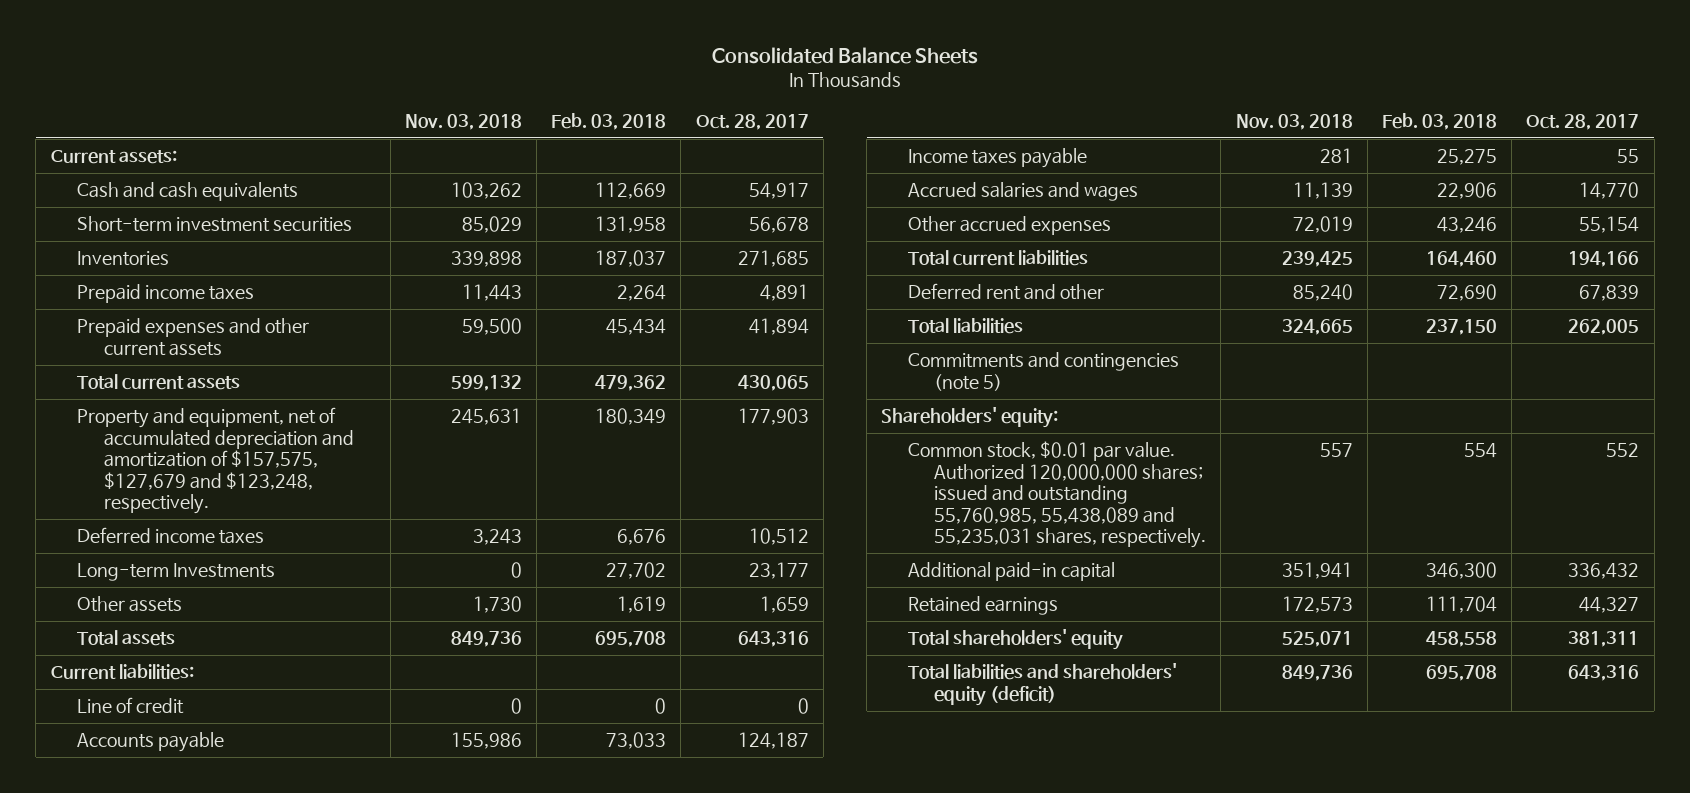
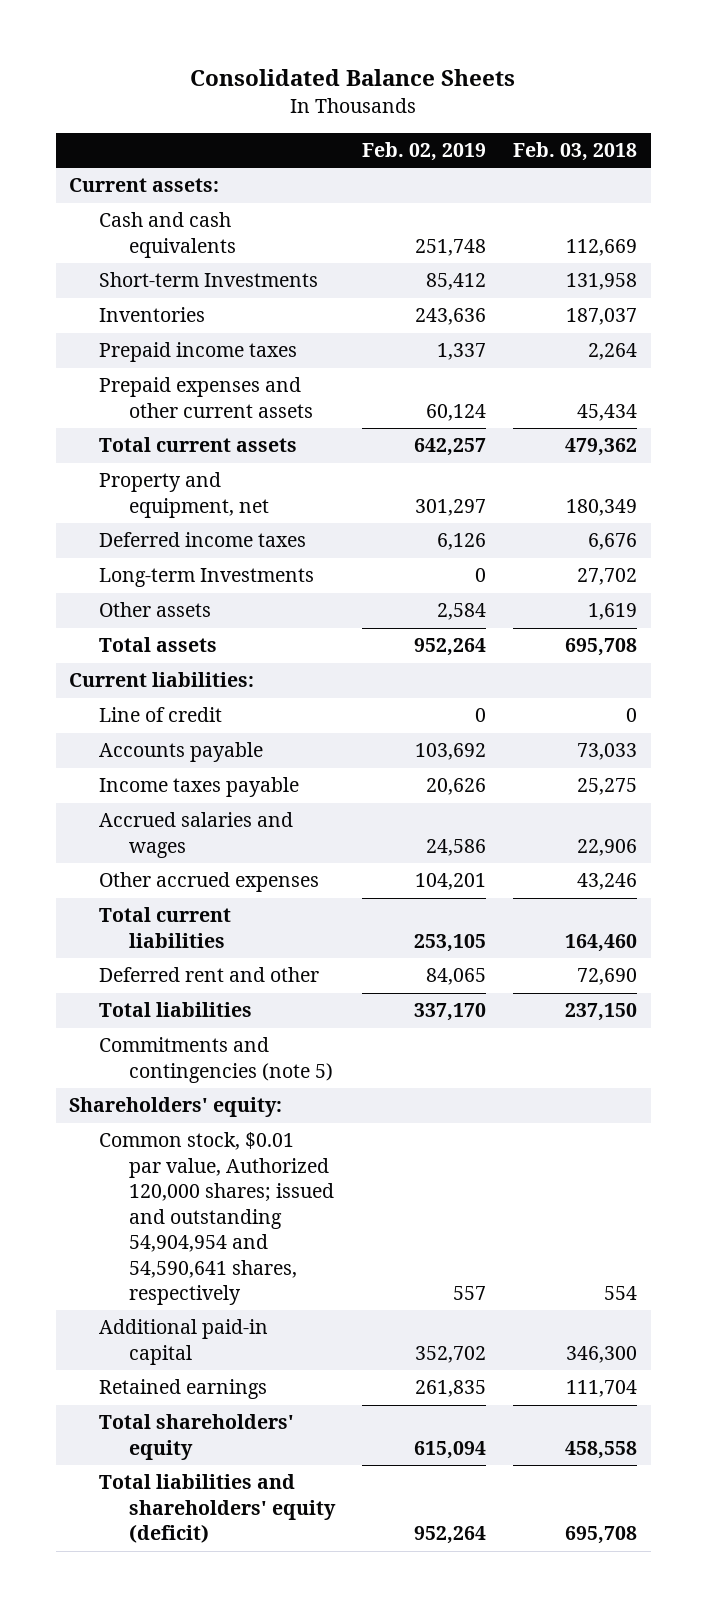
[404,113,522,130] Nov. 03, 2018 -> none
[695,113,809,130] Oct. 28, 2017 -> none
none -> [362,142,487,162] Feb. 02, 2019
[77,216,353,233] Short-term investment securities -> [99,272,319,288] Short-term Investments
[77,407,354,515] Property and equipment, net of accumulated depreciation and amortization of $157,575, $127,679 and $123,248, respectively. -> [99,472,270,518] Property and equipment, net
[907,441,1207,549] Common stock, $0.01 par value. Authorized 120,000,000 shares; issued and outstanding 55,760,985, 55,438,089 and 55,235,031 shares, respectively. -> [99,1132,335,1305] Common stock, $0.01 par value, Authorized 120,000 shares; issued and outstanding 54,904,954 and 54,590,641 shares, respectively

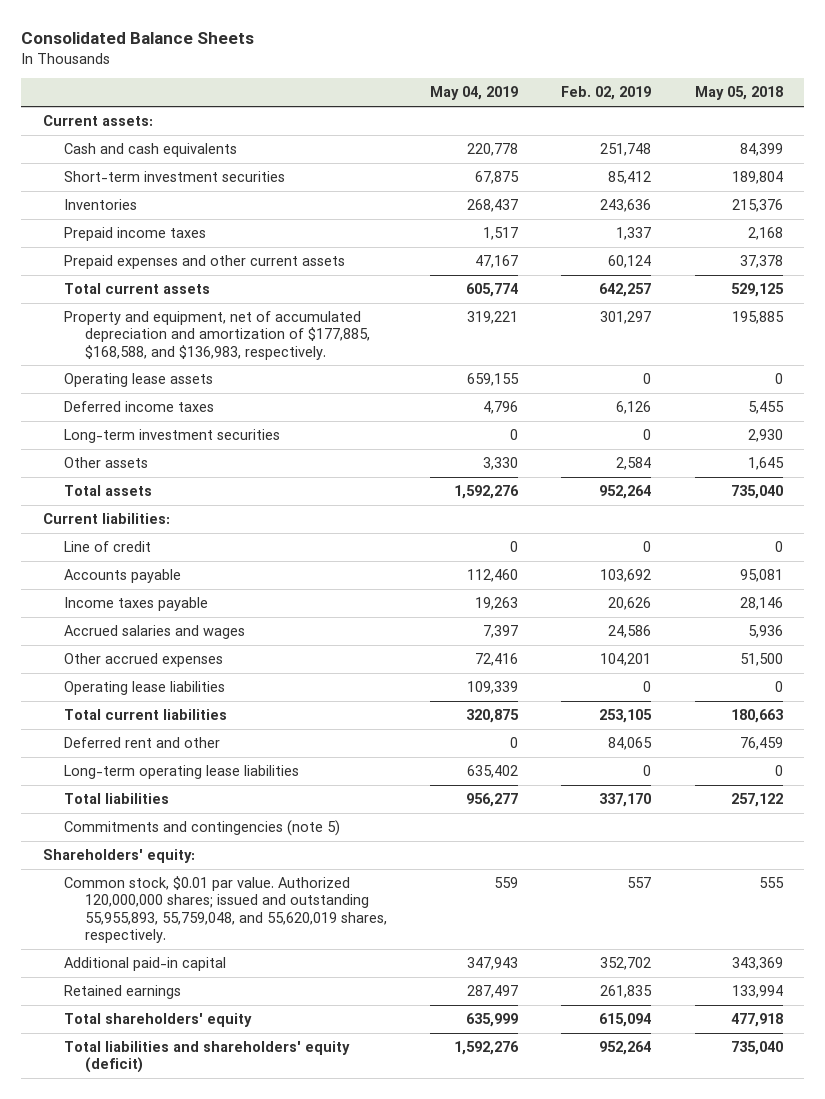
[513,142,638,162] Feb. 03, 2018 -> none
none -> [430,86,519,101] May 04, 2019
none -> [694,86,783,101] May 05, 2018
[99,272,319,288] Short-term Investments -> [63,171,285,183] Short-term investment securities
[99,472,270,518] Property and equipment, net -> [63,311,371,360] Property and equipment, net of accumulated depreciation and amortization of $177,885, $168,588, and $136,983, respectively.
none -> [63,373,213,388] Operating lease assets
[99,568,315,588] Long-term Investments -> [63,429,280,444] Long-term investment securities
none -> [63,681,225,696] Operating lease liabilities
none -> [63,765,299,780] Long-term operating lease liabilities
[99,1132,335,1305] Common stock, $0.01 par value, Authorized 120,000 shares; issued and outstanding 54,904,954 and 54,590,641 shares, respectively -> [63,876,388,944] Common stock, $0.01 par value. Authorized 120,000,000 shares; issued and outstanding 55,955,893, 55,759,048, and 55,620,019 shares, respectively.

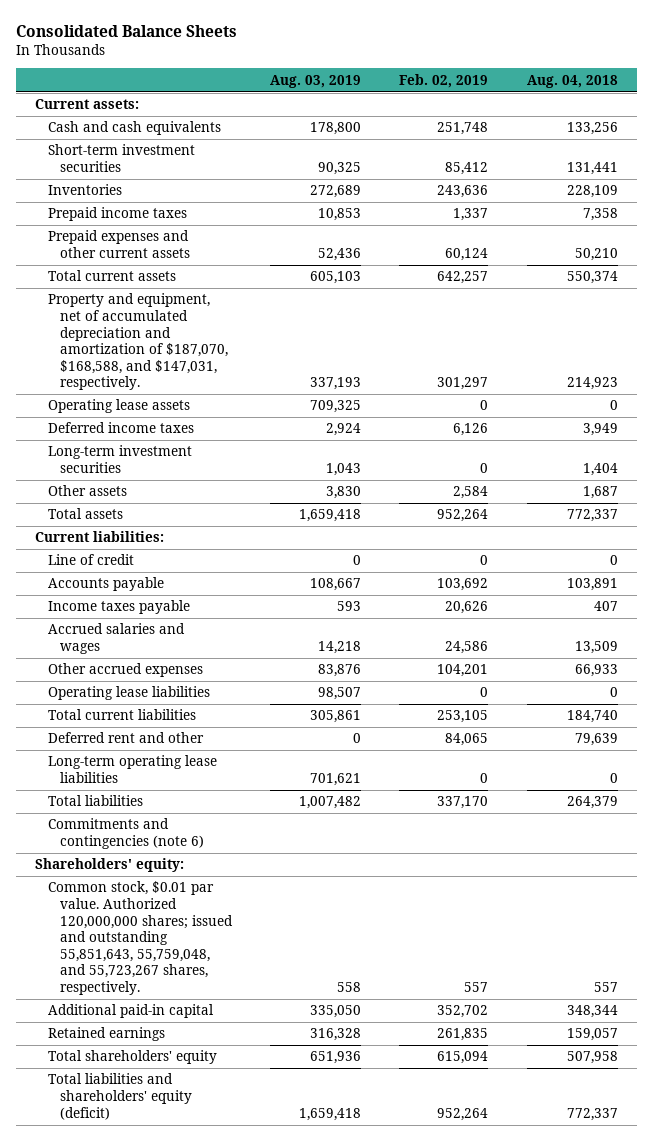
[430,86,519,101] May 04, 2019 -> none
[694,86,783,101] May 05, 2018 -> none
none -> [270,74,362,88] Aug. 03, 2019
none -> [526,74,618,88] Aug. 04, 2018
[63,311,371,360] Property and equipment, net of accumulated depreciation and amortization of $177,885, $168,588, and $136,983, respectively. -> [47,293,229,391] Property and equipment, net of accumulated depreciation and amortization of $187,070, $168,588, and $147,031, respectively.
[63,820,340,837] Commitments and contingencies (note 5) -> [47,818,205,850] Commitments and contingencies (note 6)
[63,876,388,944] Common stock, $0.01 par value. Authorized 120,000,000 shares; issued and outstanding 55,955,893, 55,759,048, and 55,620,019 shares, respectively. -> [47,881,234,995] Common stock, $0.01 par value. Authorized 120,000,000 shares; issued and outstanding 55,851,643, 55,759,048, and 55,723,267 shares, respectively.

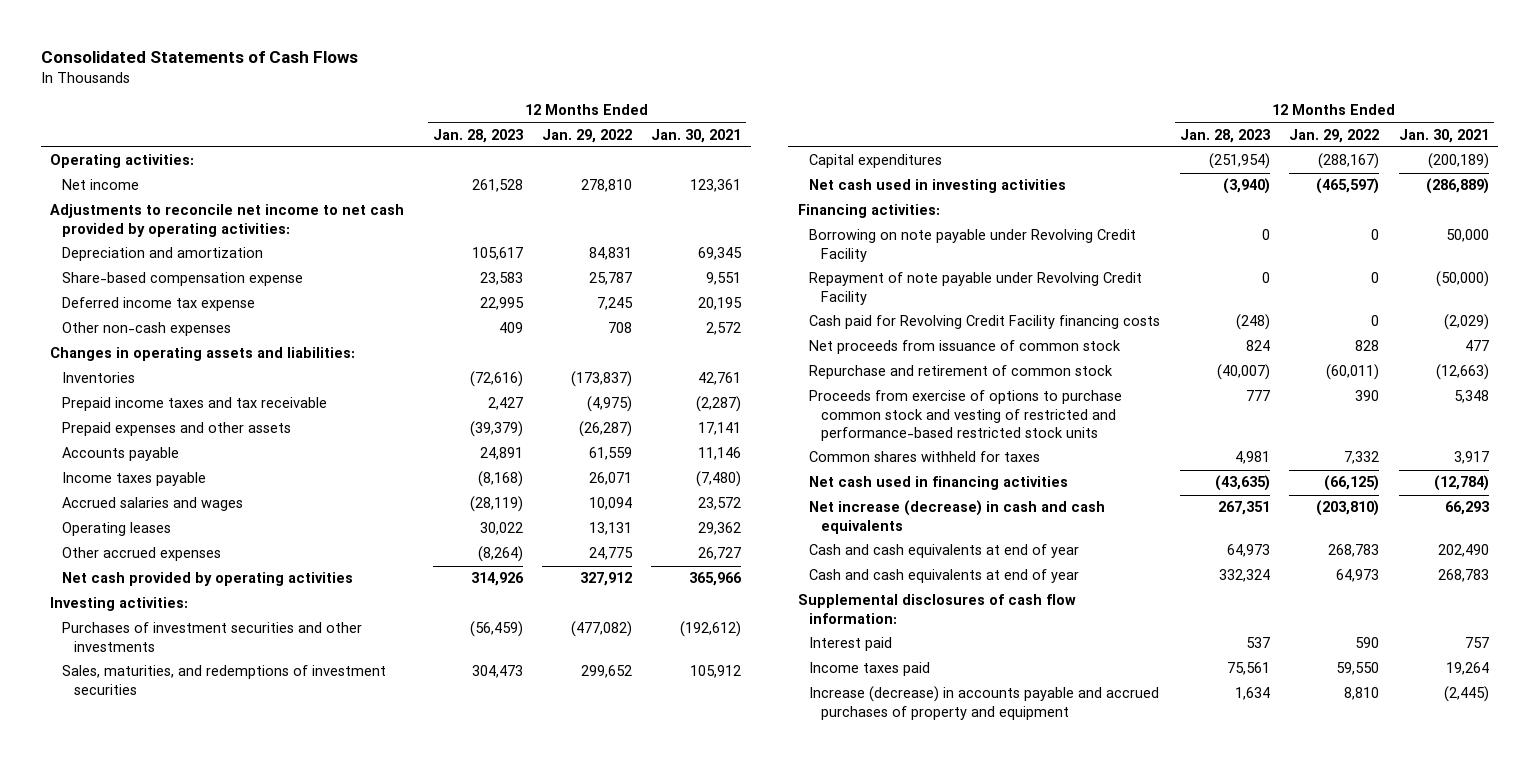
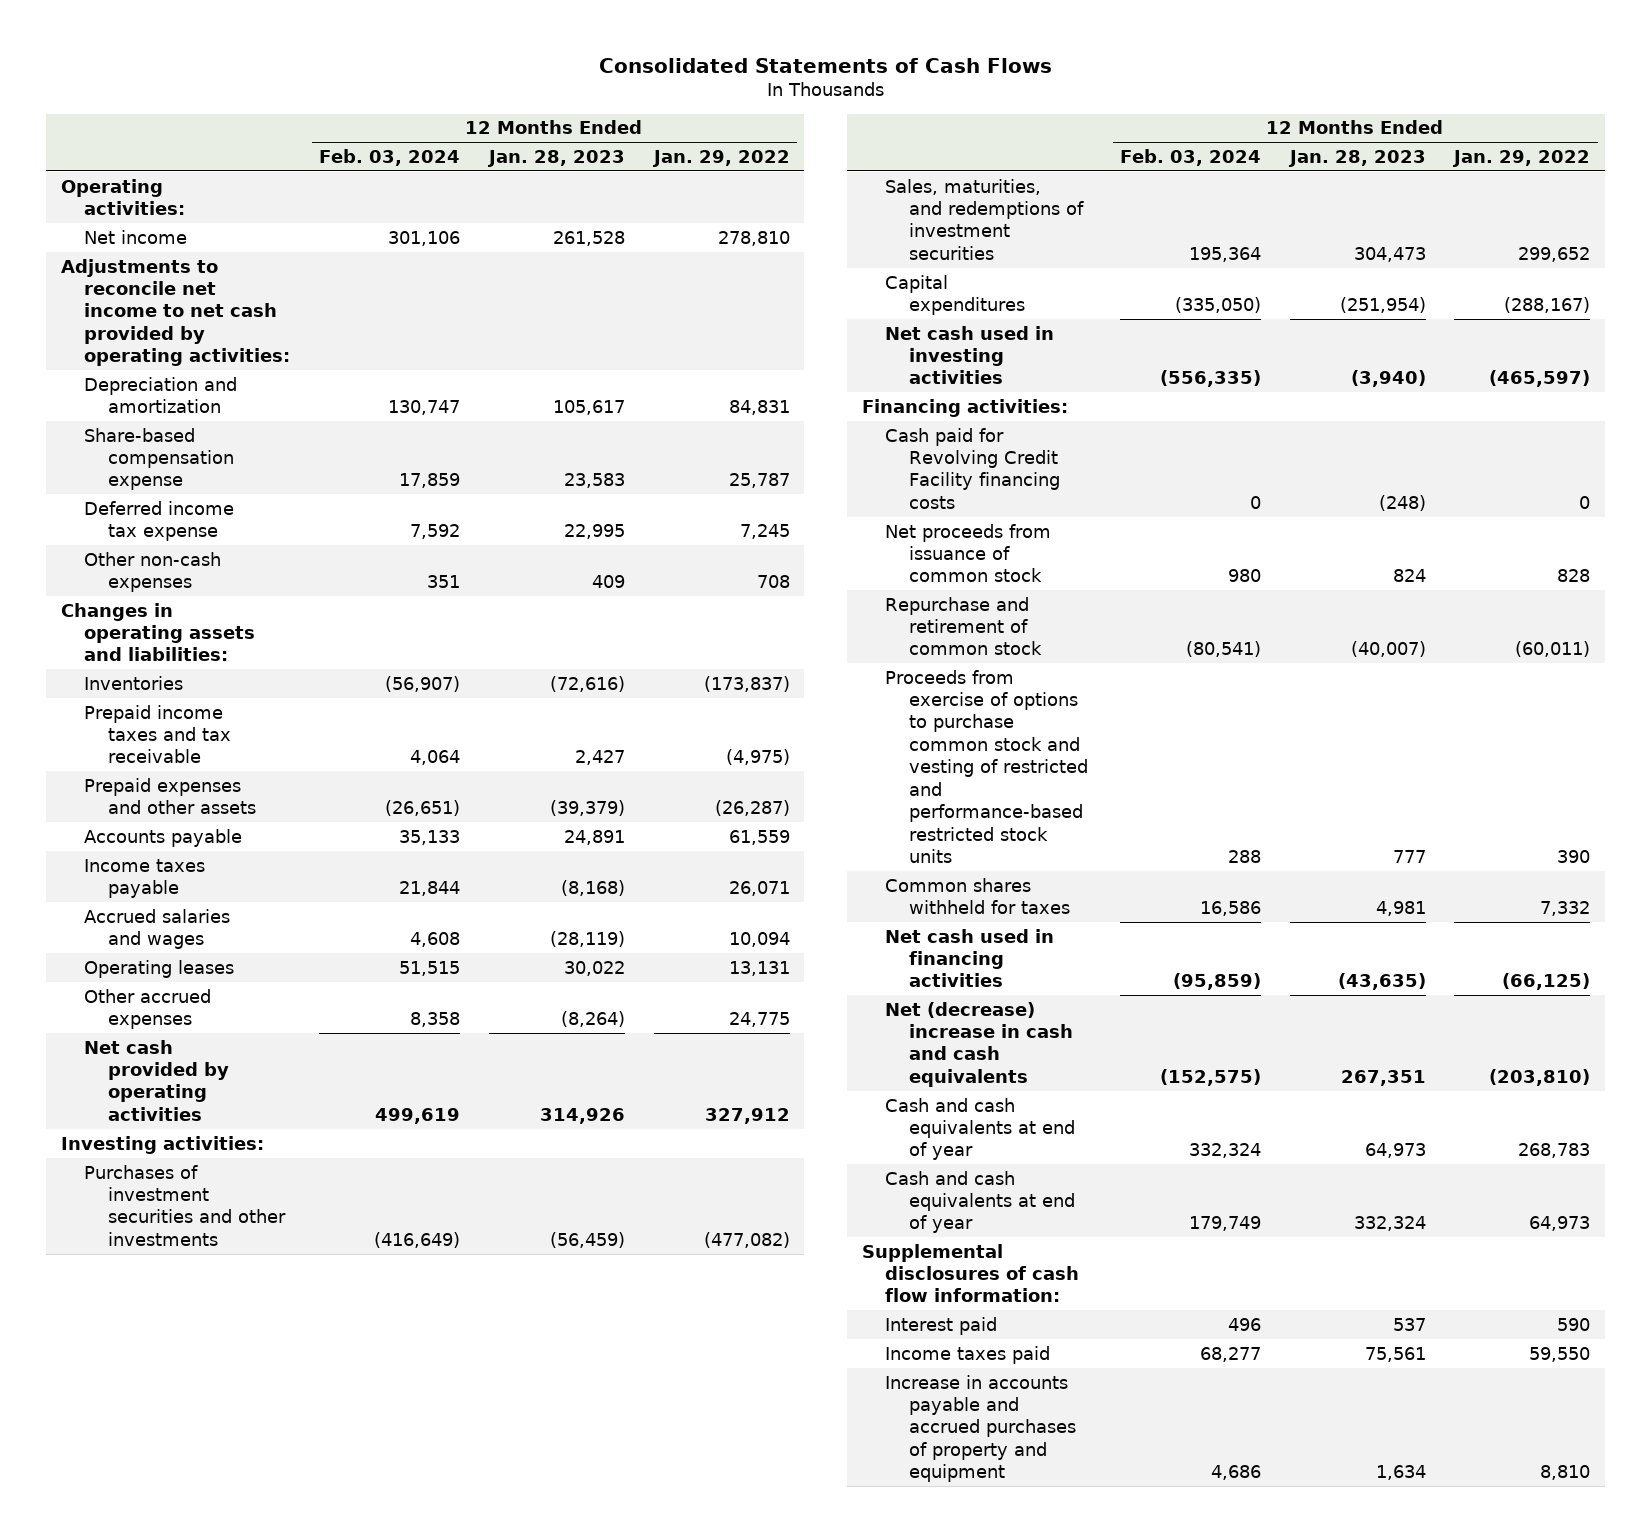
[651,128,742,143] Jan. 30, 2021 -> none
none -> [318,148,460,166] Feb. 03, 2024
[809,229,1137,262] Borrowing on note payable under Revolving Credit Facility -> none
[809,272,1143,305] Repayment of note payable under Revolving Credit Facility -> none
[809,500,1106,534] Net increase (decrease) in cash and cash equivalents -> [885,1001,1073,1087] Net (decrease) increase in cash and cash equivalents
[809,686,1160,720] Increase (decrease) in accounts payable and accrued purchases of property and equipment -> [885,1374,1076,1483] Increase in accounts payable and accrued purchases of property and equipment

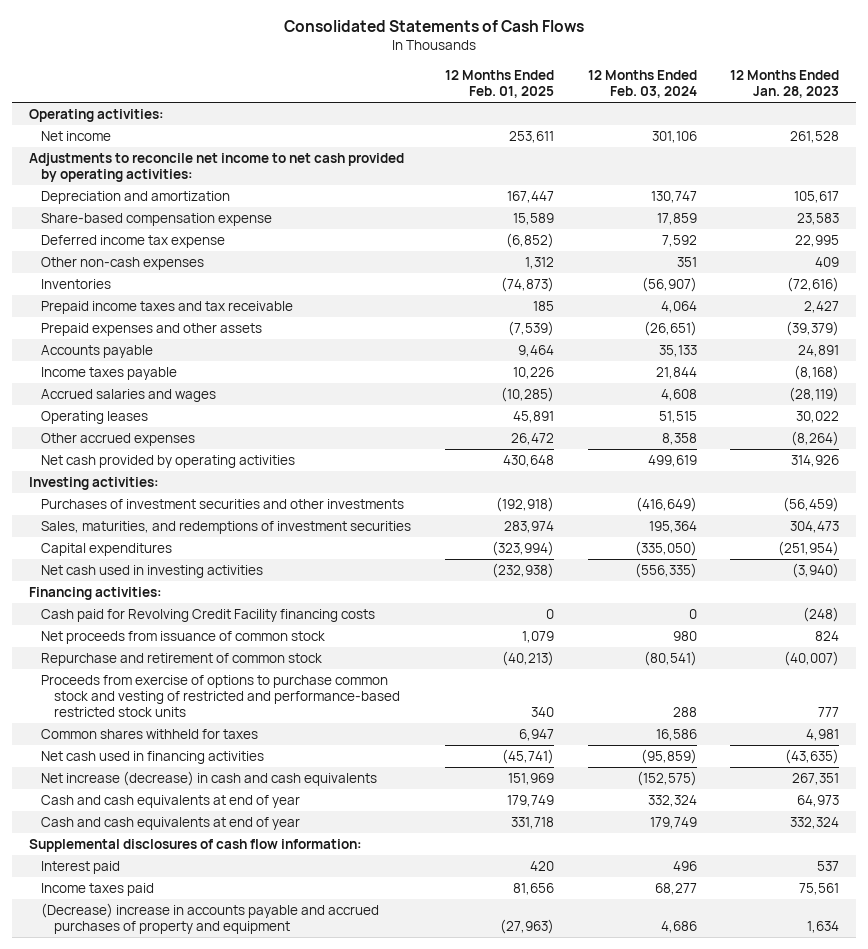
[651,149,790,167] Jan. 29, 2022 -> none
none -> [444,69,554,98] 12 Months Ended Feb. 01, 2025
[60,602,256,662] Changes in operating assets and liabilities: -> none
[885,1001,1073,1087] Net (decrease) increase in cash and cash equivalents -> [41,770,378,786] Net increase (decrease) in cash and cash equivalents
[885,1374,1076,1483] Increase in accounts payable and accrued purchases of property and equipment -> [41,902,380,935] (Decrease) increase in accounts payable and accrued purchases of property and equipment

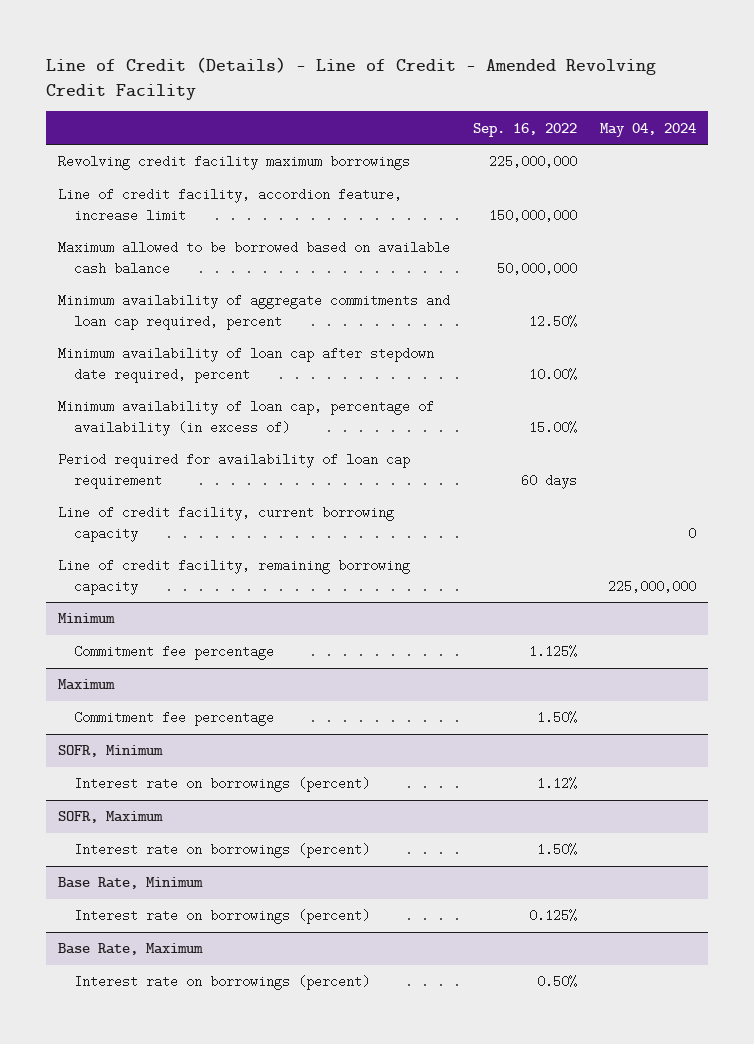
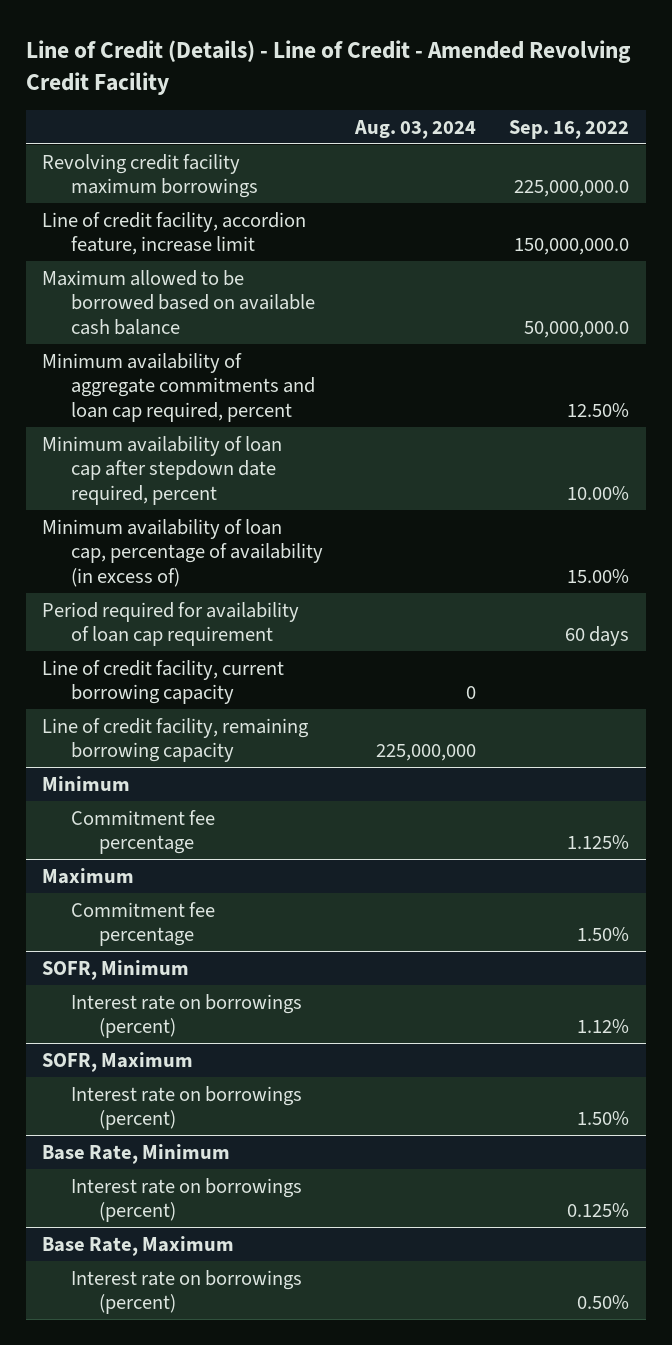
[600,122,697,137] May 04, 2024 -> none
none -> [354,119,477,139] Aug. 03, 2024
[488,155,577,169] 225,000,000 -> [514,180,630,198] 225,000,000.0
[488,208,577,222] 150,000,000 -> [514,238,630,256] 150,000,000.0
[496,261,577,275] 50,000,000 -> [524,320,630,338] 50,000,000.0

